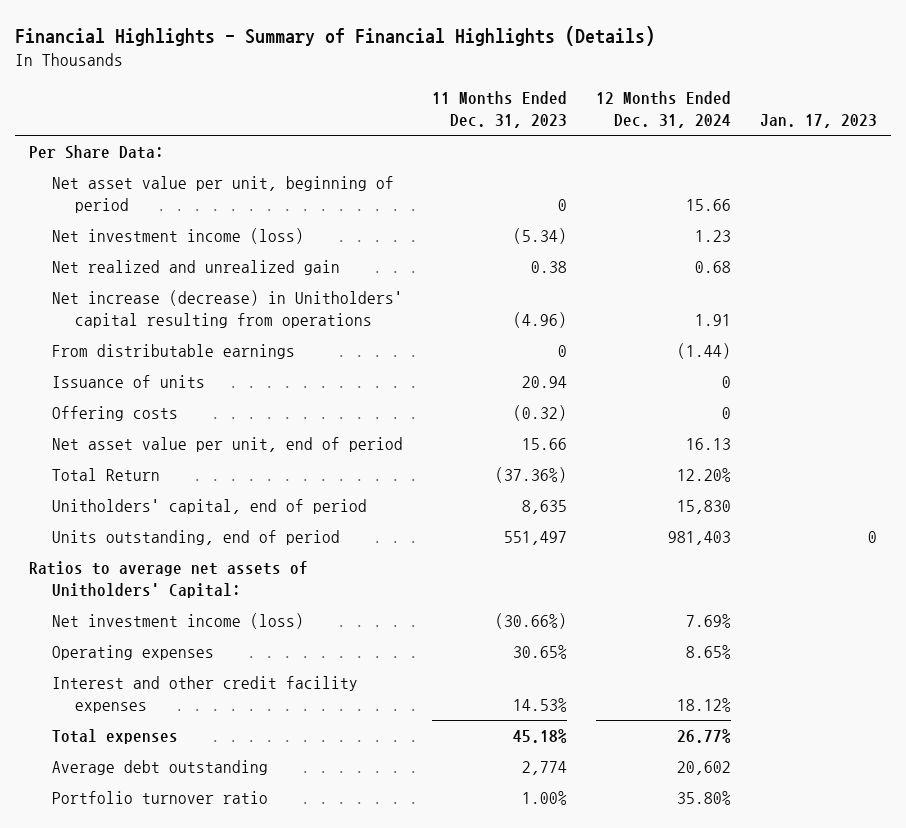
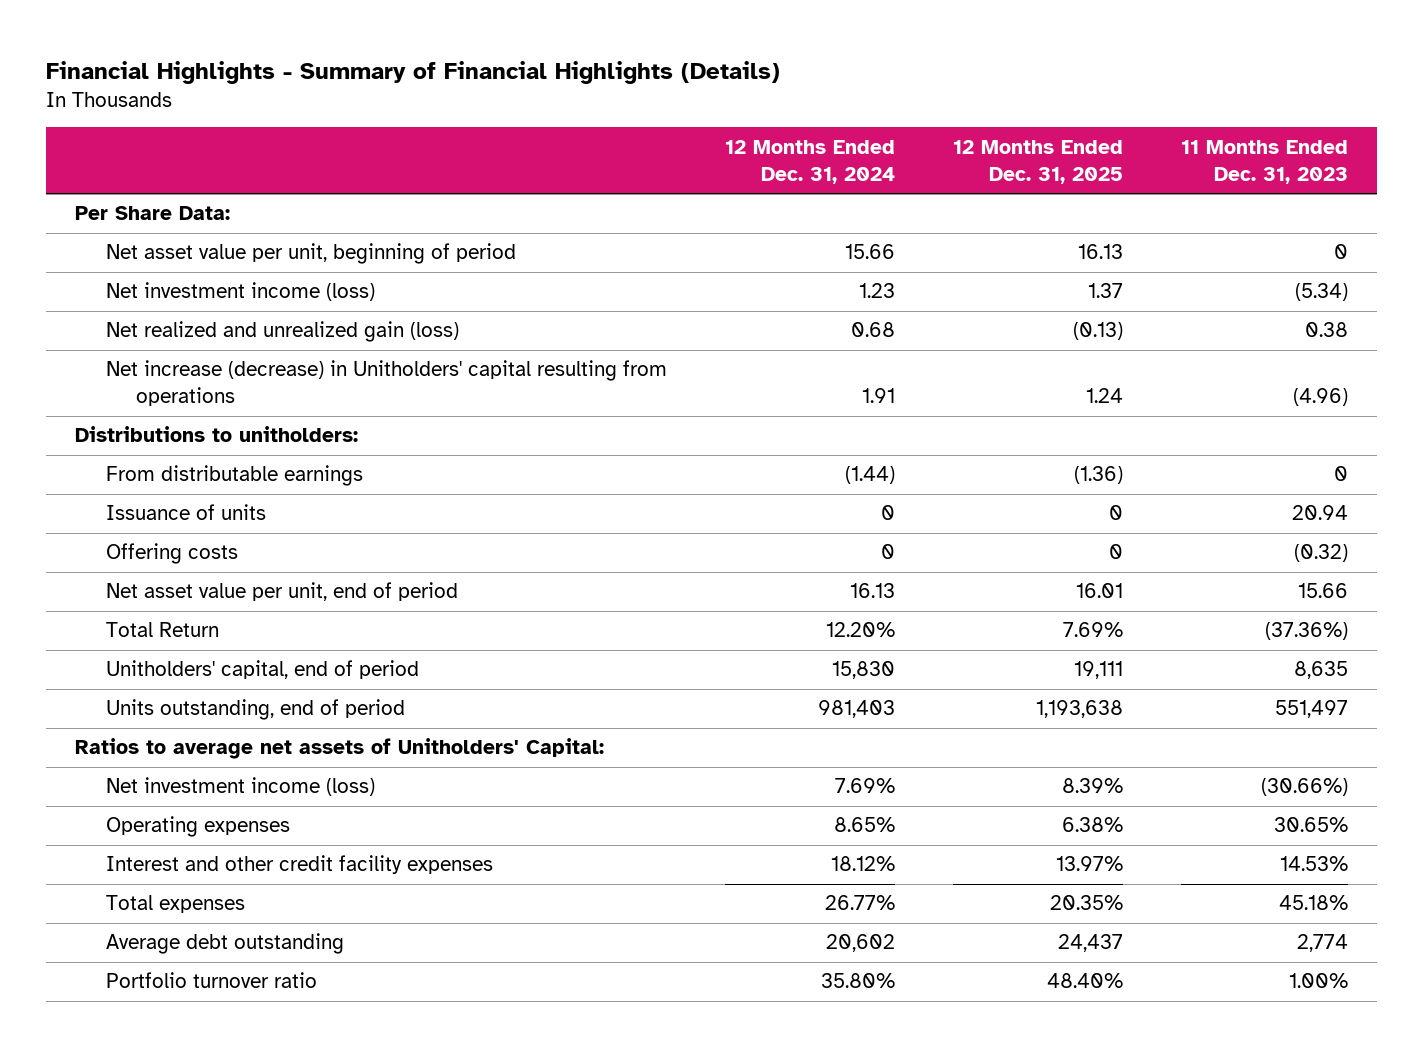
[760,114,878,129] Jan. 17, 2023 -> none
none -> [953,139,1124,184] 12 Months Ended Dec. 31, 2025
[52,260,341,276] Net realized and unrealized gain -> [105,321,459,343] Net realized and unrealized gain (loss)
none -> [75,426,359,443] Distributions to unitholders:

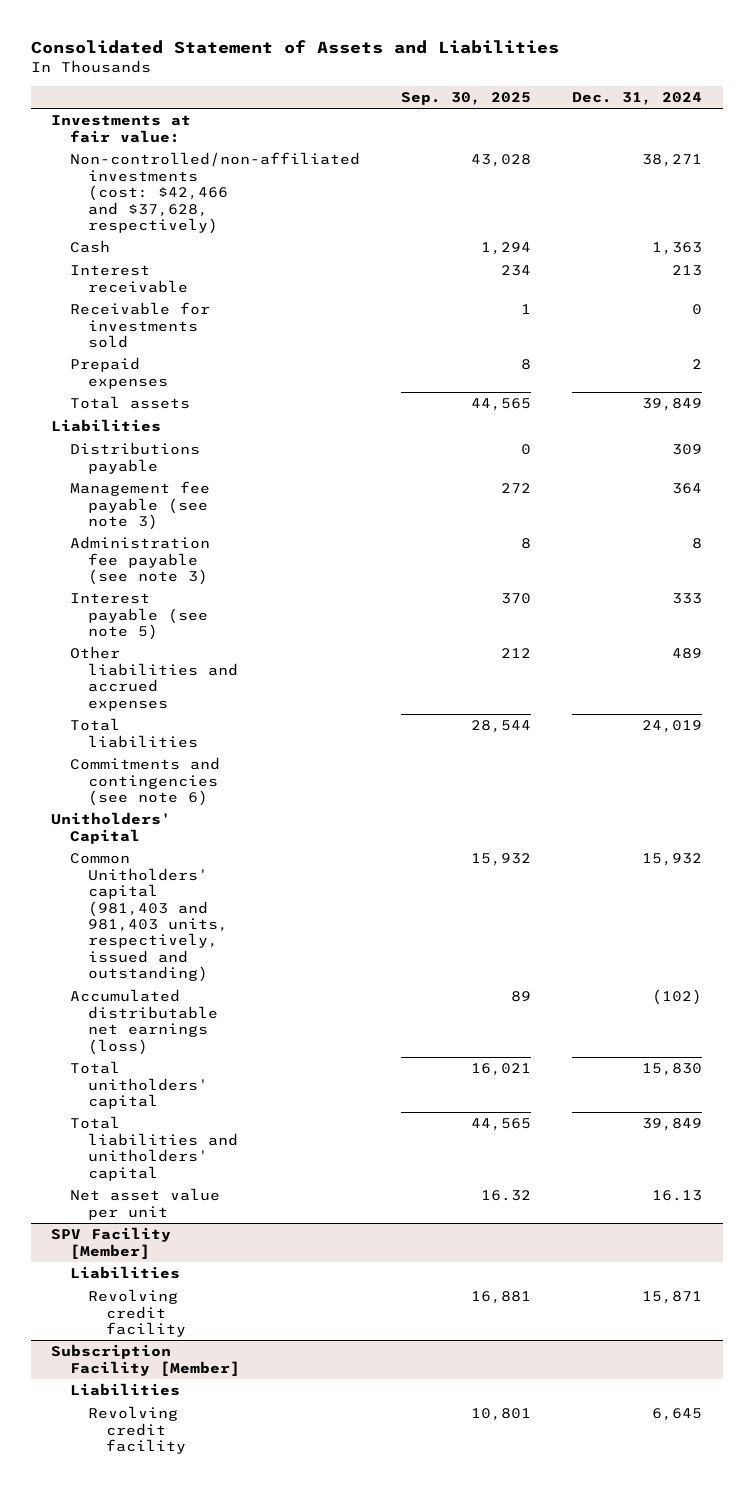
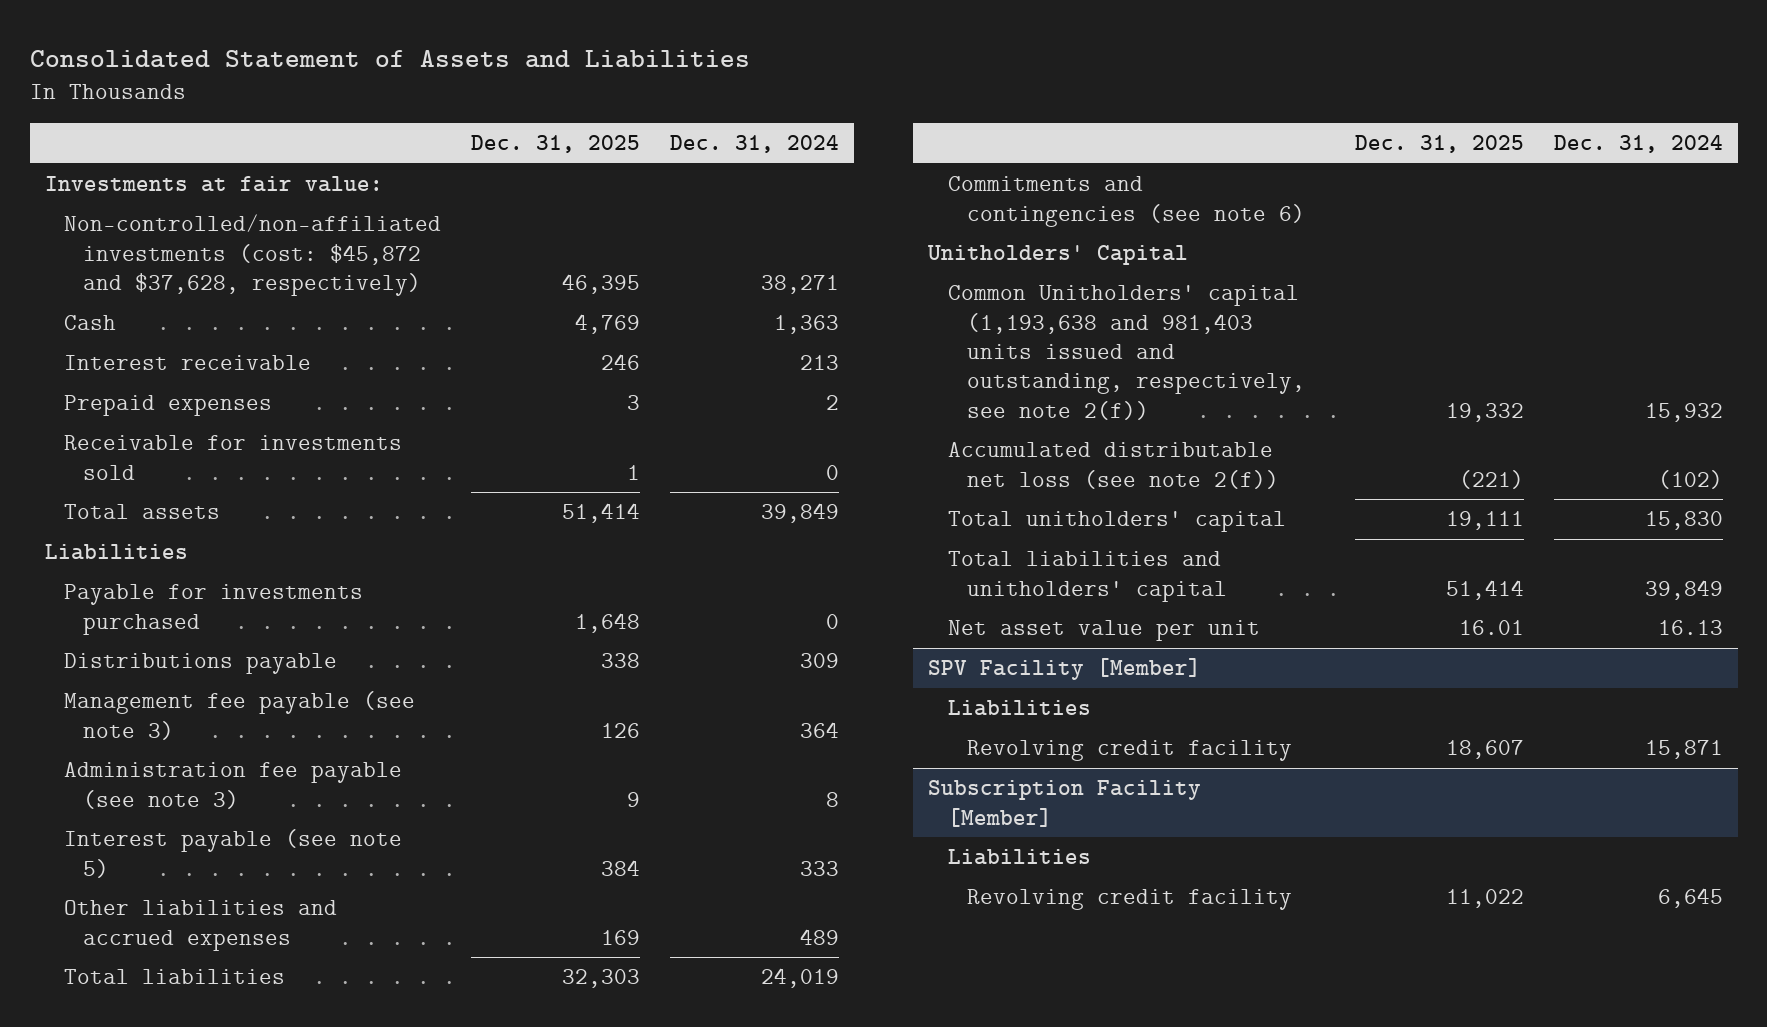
[400,91,531,105] Sep. 30, 2025 -> none
none -> [470,134,640,153] Dec. 31, 2025
[69,152,360,235] Non-controlled/non-affiliated investments (cost: $42,466 and $37,628, respectively) -> [63,214,441,296] Non-controlled/non-affiliated investments (cost: $45,872 and $37,628, respectively)
[69,302,210,349] Receivable for investments sold -> [63,435,402,480] Receivable for investments sold
none -> [63,584,363,635] Payable for investments purchased
[69,853,228,983] Common Unitholders' capital (981,403 and 981,403 units, respectively, issued and outstanding) -> [947,285,1305,420] Common Unitholders' capital (1,193,638 and 981,403 units issued and outstanding, respectively, see note 2(f))
[69,989,218,1055] Accumulated distributable net earnings (loss) -> [947,442,1279,489] Accumulated distributable net loss (see note 2(f))

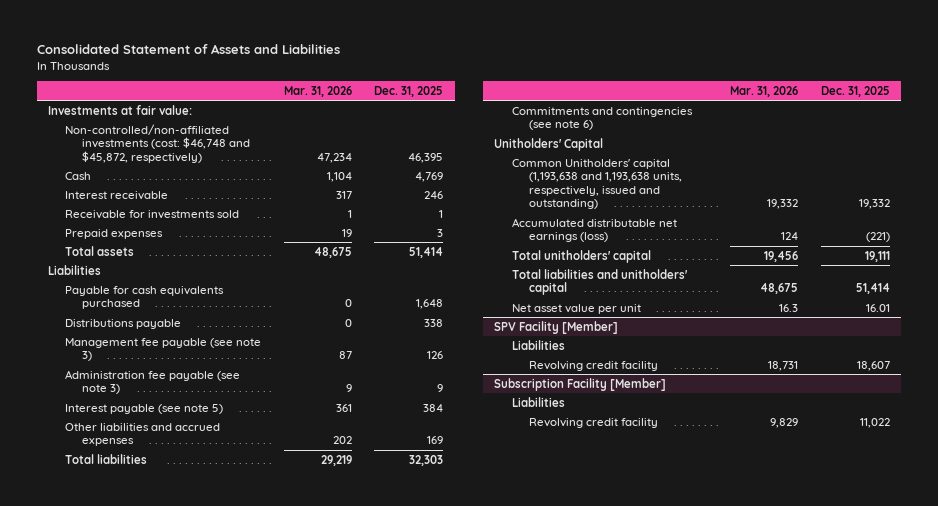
[669,134,839,153] Dec. 31, 2024 -> none
none -> [283,85,352,97] Mar. 31, 2026
[63,214,441,296] Non-controlled/non-affiliated investments (cost: $45,872 and $37,628, respectively) -> [65,123,251,163] Non-controlled/non-affiliated investments (cost: $46,748 and $45,872, respectively)
[63,395,272,417] Prepaid expenses -> [65,228,164,239] Prepaid expenses
[63,584,363,635] Payable for investments purchased -> [65,285,225,310] Payable for cash equivalents purchased
[947,285,1305,420] Common Unitholders' capital (1,193,638 and 981,403 units issued and outstanding, respectively, see note 2(f)) -> [511,158,682,210] Common Unitholders' capital (1,193,638 and 1,193,638 units, respectively, issued and outstanding)
[947,442,1279,489] Accumulated distributable net loss (see note 2(f)) -> [511,217,677,243] Accumulated distributable net earnings (loss)

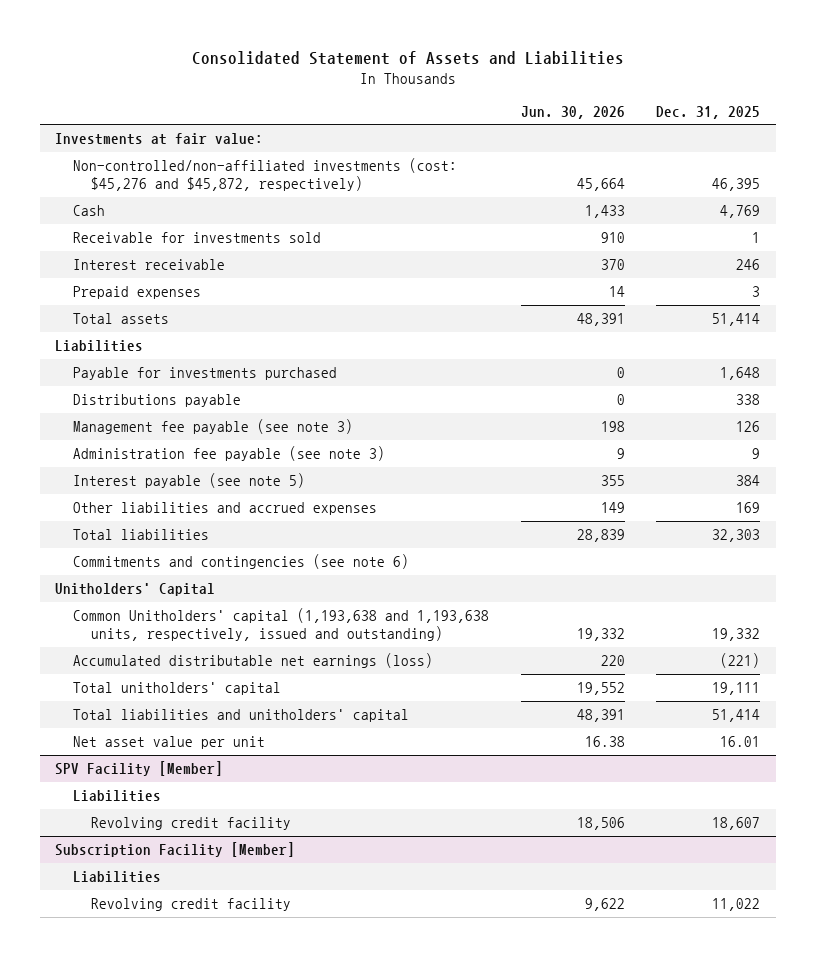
[283,85,352,97] Mar. 31, 2026 -> none
none -> [520,105,625,119] Jun. 30, 2026
[65,123,251,163] Non-controlled/non-affiliated investments (cost: $46,748 and $45,872, respectively) -> [72,158,457,191] Non-controlled/non-affiliated investments (cost: $45,276 and $45,872, respectively)
[65,190,169,200] Interest receivable -> [72,259,225,271] Interest receivable
[65,285,225,310] Payable for cash equivalents purchased -> [72,367,337,381] Payable for investments purchased

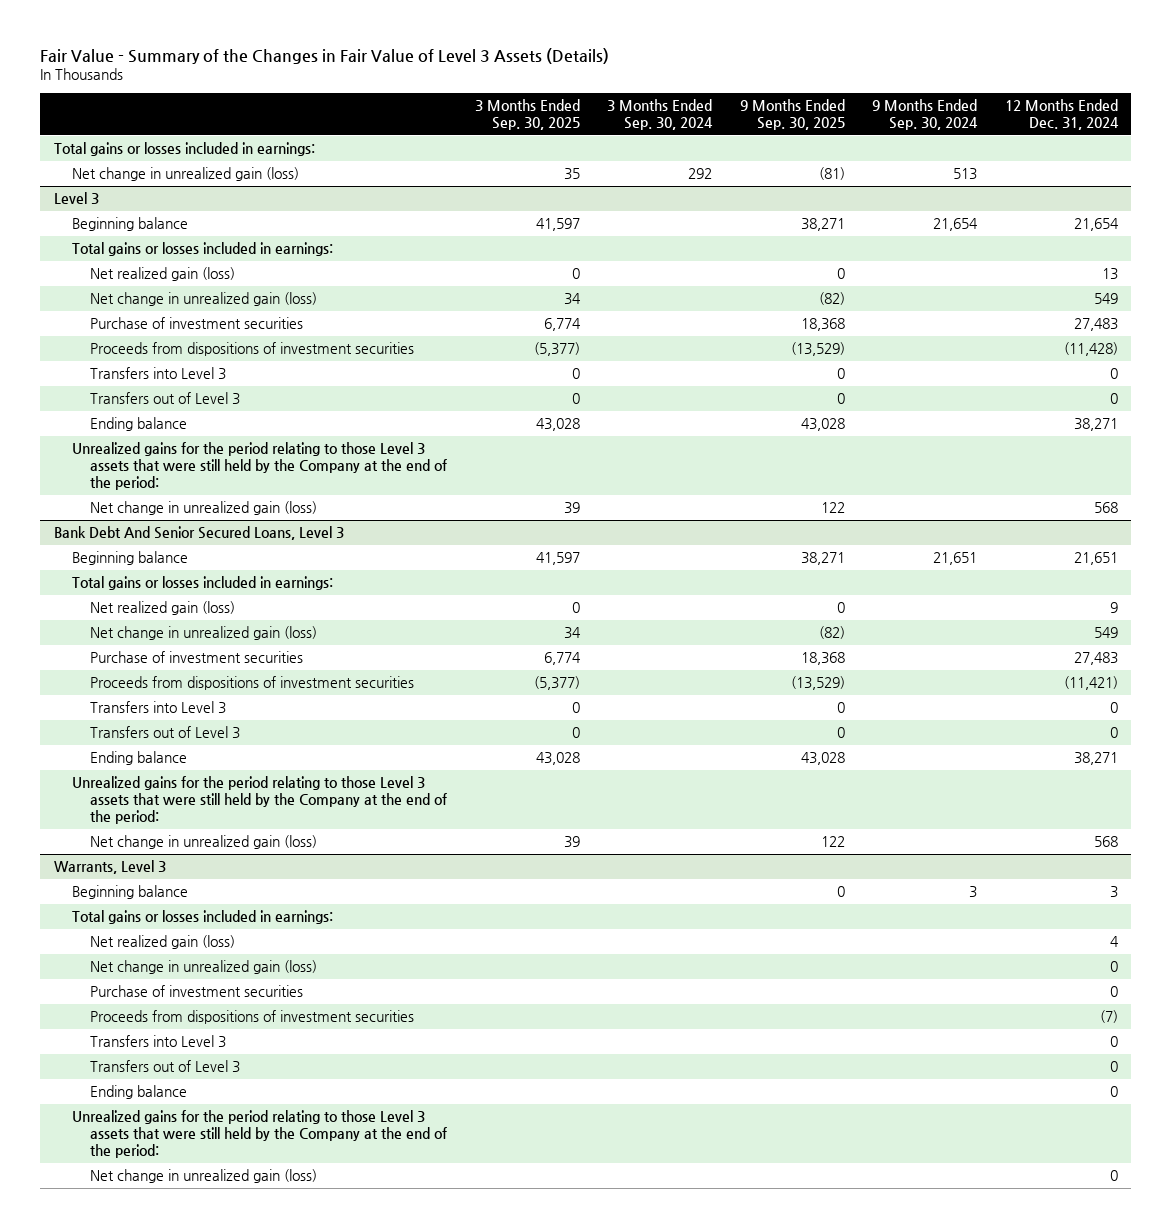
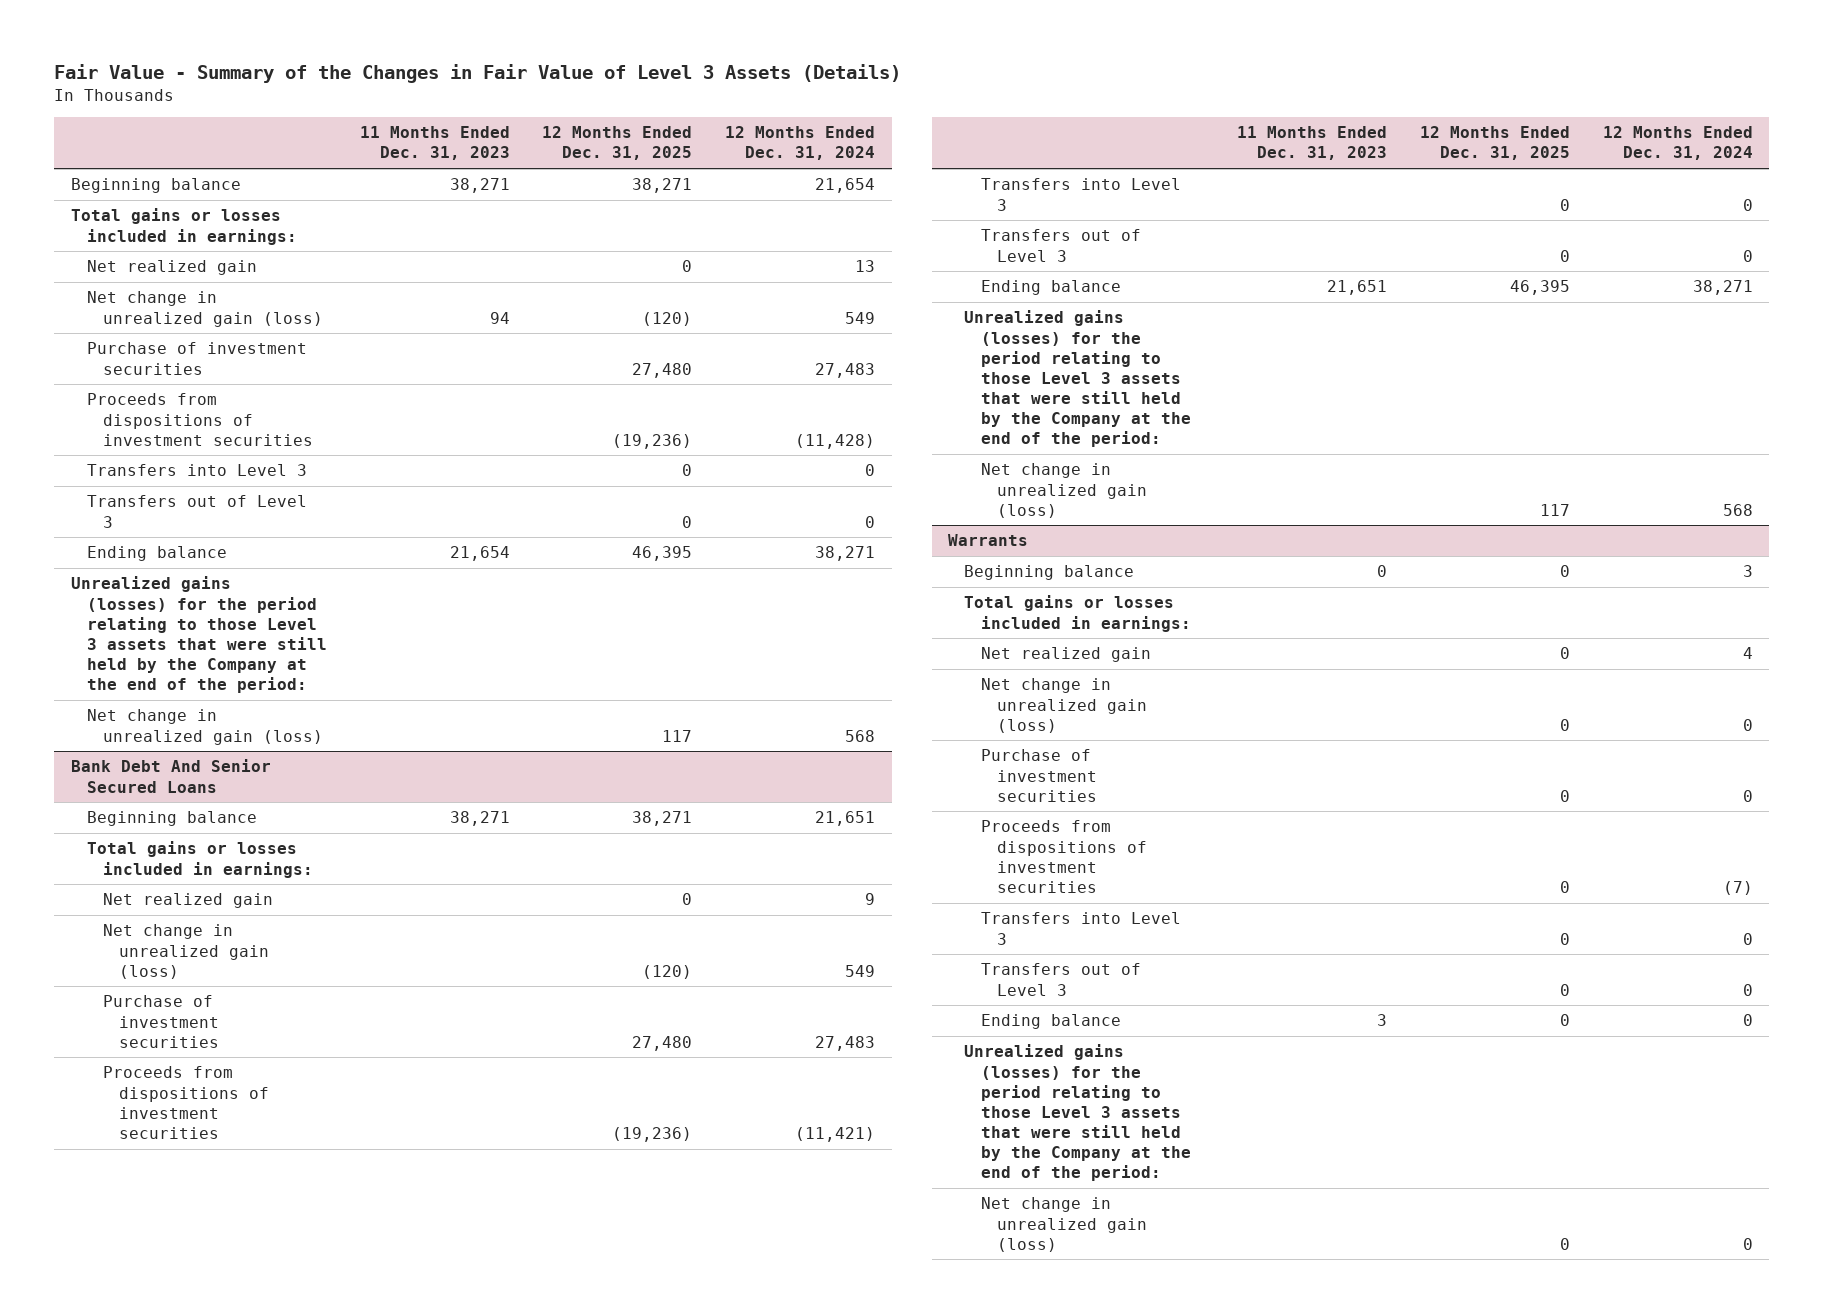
[474,99,580,130] 3 Months Ended Sep. 30, 2025 -> none
[607,99,714,130] 3 Months Ended Sep. 30, 2024 -> none
[739,99,845,130] 9 Months Ended Sep. 30, 2025 -> none
[872,99,979,130] 9 Months Ended Sep. 30, 2024 -> none
none -> [359,126,510,161] 11 Months Ended Dec. 31, 2023
none -> [542,126,693,161] 12 Months Ended Dec. 31, 2025
[53,142,315,157] Total gains or losses included in earnings: -> none
[71,167,299,182] Net change in unrealized gain (loss) -> none
[53,192,99,205] Level 3 -> none
[90,267,236,282] Net realized gain (loss) -> [86,260,257,276] Net realized gain
[71,442,448,490] Unrealized gains for the period relating to those Level 3 assets that were still held by the Company at the end of the period: -> [70,576,327,693] Unrealized gains (losses) for the period relating to those Level 3 assets that were still held by the Company at the end of the period:
[53,526,344,541] Bank Debt And Senior Secured Loans, Level 3 -> [70,759,271,793] Bank Debt And Senior Secured Loans
[90,601,236,616] Net realized gain (loss) -> [103,893,274,909] Net realized gain
[71,776,448,824] Unrealized gains for the period relating to those Level 3 assets that were still held by the Company at the end of the period: -> [964,310,1191,447] Unrealized gains (losses) for the period relating to those Level 3 assets that were still held by the Company at the end of the period:
[53,860,166,875] Warrants, Level 3 -> none
none -> [948,534,1029,547] Warrants
[90,935,236,950] Net realized gain (loss) -> [980,647,1151,663] Net realized gain
[71,1110,448,1158] Unrealized gains for the period relating to those Level 3 assets that were still held by the Company at the end of the period: -> [964,1044,1191,1181] Unrealized gains (losses) for the period relating to those Level 3 assets that were still held by the Company at the end of the period:

